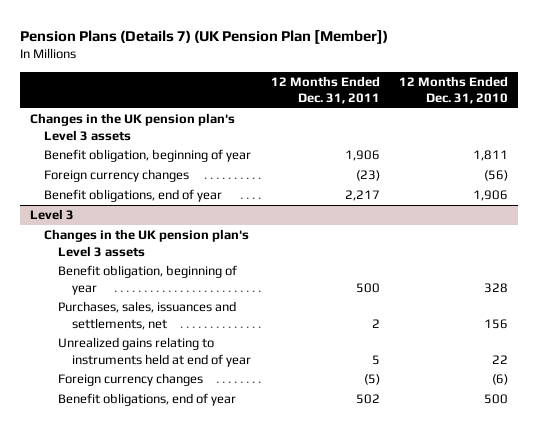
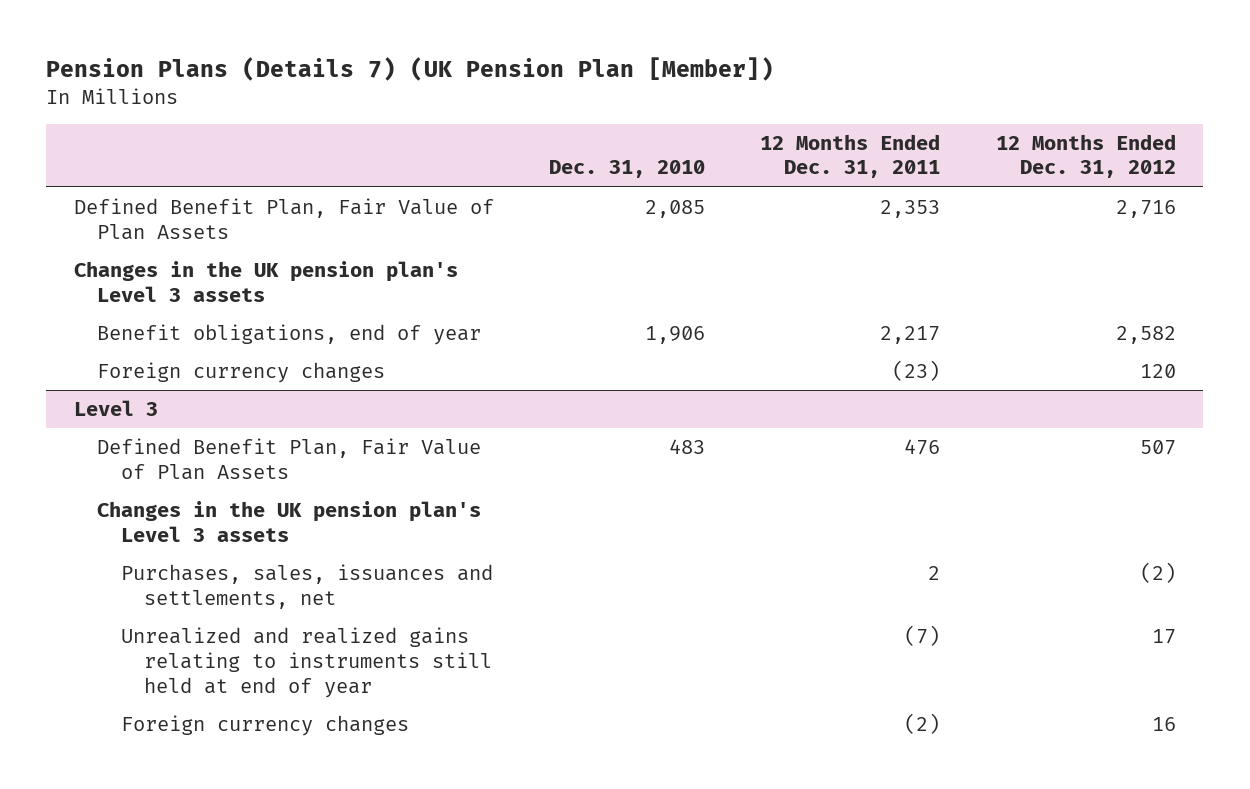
[399,75,509,105] 12 Months Ended Dec. 31, 2010 -> none
none -> [549,160,706,179] Dec. 31, 2010
none -> [995,133,1176,179] 12 Months Ended Dec. 31, 2012
none -> [74,197,495,240] Defined Benefit Plan, Fair Value of Plan Assets
[44,149,252,163] Benefit obligation, beginning of year -> none
[44,169,190,183] Foreign currency changes -> [97,361,386,383] Foreign currency changes
none -> [97,437,482,480] Defined Benefit Plan, Fair Value of Plan Assets
[58,265,238,295] Benefit obligation, beginning of year -> none
[58,393,237,407] Benefit obligations, end of year -> none
[58,337,252,367] Unrealized gains relating to instruments held at end of year -> [120,626,492,698] Unrealized and realized gains relating to instruments still held at end of year
[371,354,380,365] 5 -> [904,624,941,646] (7)
[363,374,380,386] (5) -> [904,712,941,734] (2)

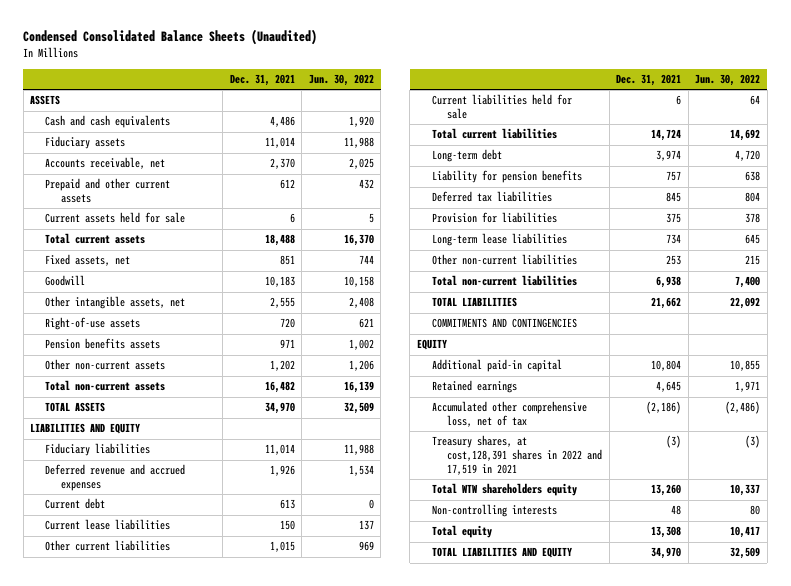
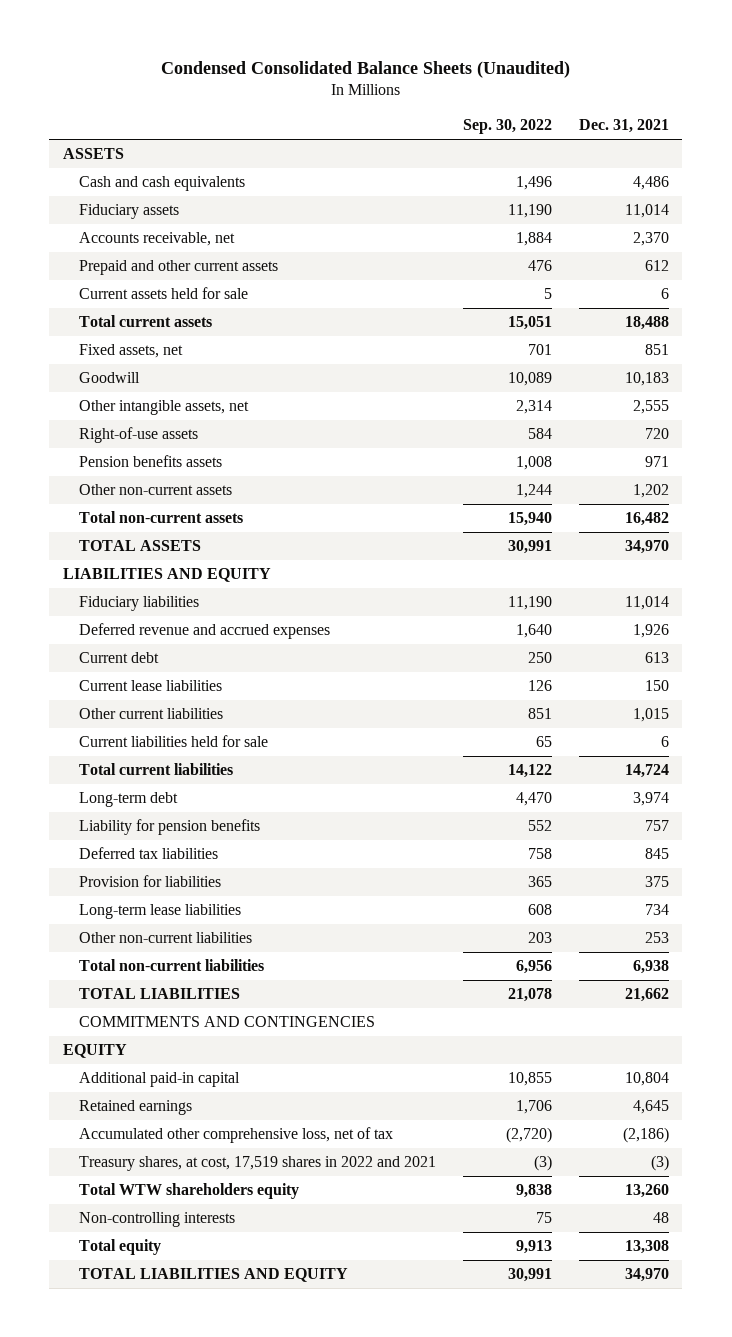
[308,74,374,87] Jun. 30, 2022 -> none
none -> [462,119,552,135] Sep. 30, 2022
[431,435,603,475] Treasury shares, at cost,128,391 shares in 2022 and 17,519 in 2021 -> [79,1156,437,1172] Treasury shares, at cost, 17,519 shares in 2022 and 2021

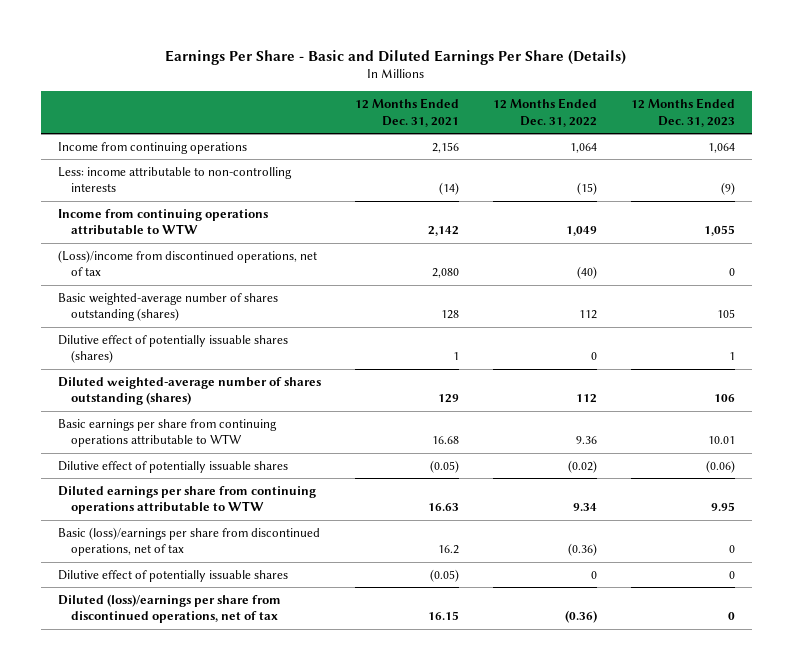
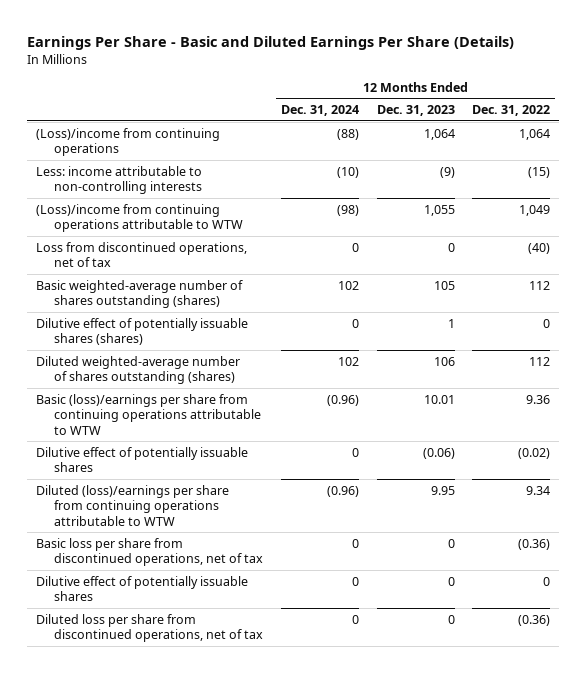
[354,98,459,127] 12 Months Ended Dec. 31, 2021 -> none
none -> [280,105,359,117] Dec. 31, 2024
[57,141,247,154] Income from continuing operations -> [35,127,220,157] (Loss)/income from continuing operations
[57,208,268,236] Income from continuing operations attributable to WTW -> [35,203,243,233] (Loss)/income from continuing operations attributable to WTW
[57,249,317,277] (Loss)/income from discontinued operations, net of tax -> [35,241,247,268] Loss from discontinued operations, net of tax
[57,418,277,448] Basic earnings per share from continuing operations attributable to WTW -> [35,393,261,435] Basic (loss)/earnings per share from continuing operations attributable to WTW
[57,485,316,515] Diluted earnings per share from continuing operations attributable to WTW -> [35,484,229,526] Diluted (loss)/earnings per share from continuing operations attributable to WTW
[57,526,320,557] Basic (loss)/earnings per share from discontinued operations, net of tax -> [35,537,263,567] Basic loss per share from discontinued operations, net of tax
[57,593,281,624] Diluted (loss)/earnings per share from discontinued operations, net of tax -> [35,613,263,643] Diluted loss per share from discontinued operations, net of tax

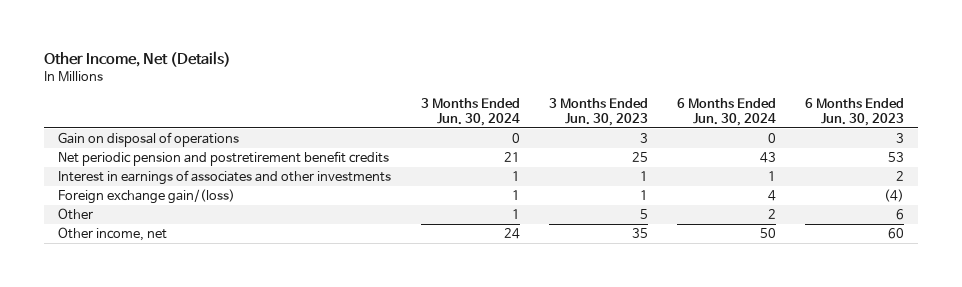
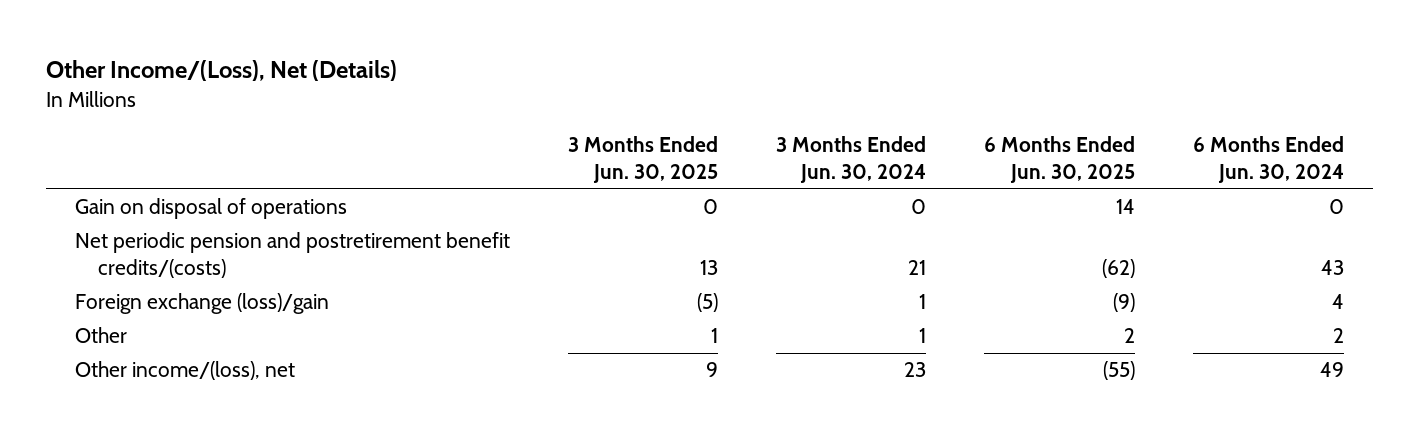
[43,50,231,67] Other Income, Net (Details) -> [46,60,398,82] Other Income/(Loss), Net (Details)
[548,97,648,127] 3 Months Ended Jun. 30, 2023 -> none
[804,97,904,127] 6 Months Ended Jun. 30, 2023 -> none
none -> [568,135,719,183] 3 Months Ended Jun. 30, 2025
none -> [983,135,1135,183] 6 Months Ended Jun. 30, 2025
[58,170,392,186] Interest in earnings of associates and other investments -> none
[58,151,390,167] Net periodic pension and postretirement benefit credits -> [75,232,511,279] Net periodic pension and postretirement benefit credits/(costs)
[58,189,236,205] Foreign exchange gain/(loss) -> [75,293,330,315] Foreign exchange (loss)/gain
[58,227,168,242] Other income, net -> [75,361,296,381] Other income/(loss), net
[503,228,520,240] 24 -> [903,362,926,378] 23
[759,228,776,239] 50 -> [1319,362,1344,378] 49

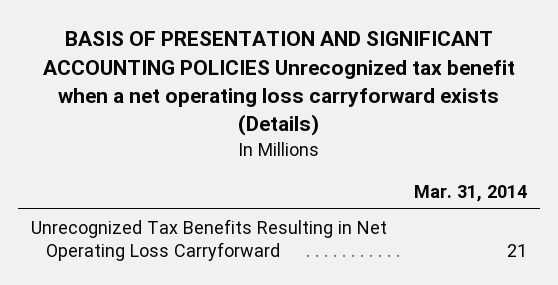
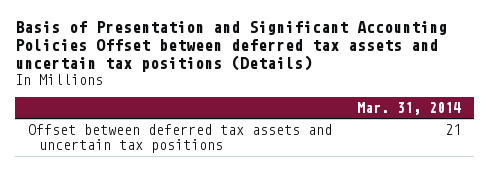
[42,31,515,137] BASIS OF PRESENTATION AND SIGNIFICANT ACCOUNTING POLICIES Unrecognized tax benefit when a net operating loss carryforward exists (Details) -> [15,21,448,73] Basis of Presentation and Significant Accounting Policies Offset between deferred tax assets and uncertain tax positions (Details)
[31,218,388,261] Unrecognized Tax Benefits Resulting in Net Operating Loss Carryforward -> [28,124,333,154] Offset between deferred tax assets and uncertain tax positions

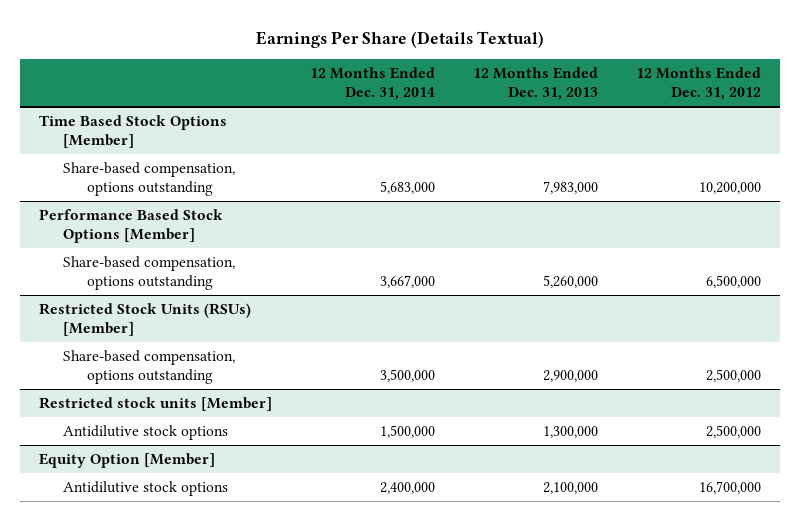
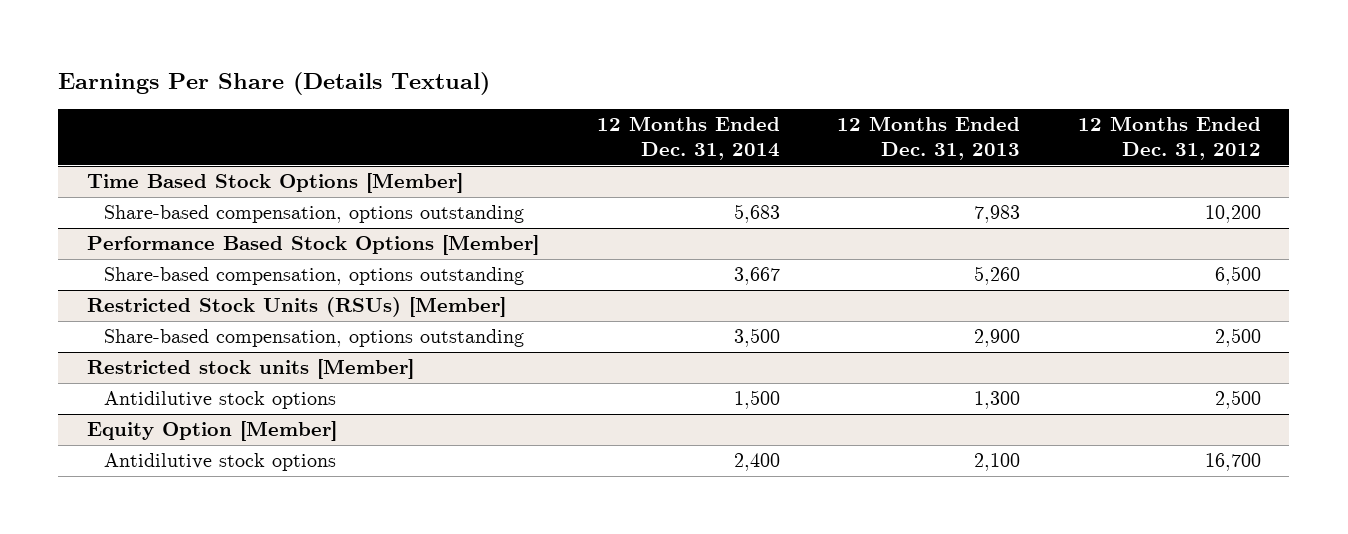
[379,181,435,195] 5,683,000 -> [733,204,780,224] 5,683
[542,181,598,195] 7,983,000 -> [974,205,1021,224] 7,983
[698,182,761,195] 10,200,000 -> [1204,205,1261,224] 10,200
[379,275,435,289] 3,667,000 -> [733,267,780,286] 3,667
[542,275,598,289] 5,260,000 -> [974,266,1021,286] 5,260
[705,275,761,289] 6,500,000 -> [1214,266,1261,286] 6,500
[379,369,435,383] 3,500,000 -> [733,328,780,348] 3,500
[542,370,598,383] 2,900,000 -> [974,329,1021,348] 2,900
[705,369,761,383] 2,500,000 -> [1214,328,1261,348] 2,500
[379,424,435,438] 1,500,000 -> [733,390,780,410] 1,500
[542,425,598,438] 1,300,000 -> [974,391,1021,410] 1,300
[705,424,761,438] 2,500,000 -> [1214,390,1261,410] 2,500
[379,481,435,494] 2,400,000 -> [733,453,780,472] 2,400
[542,481,598,494] 2,100,000 -> [974,453,1021,472] 2,100
[698,480,761,494] 16,700,000 -> [1204,453,1261,472] 16,700

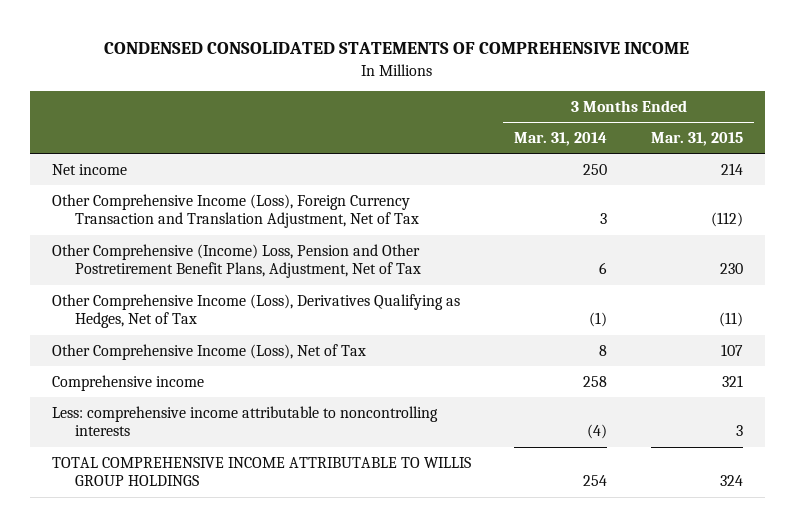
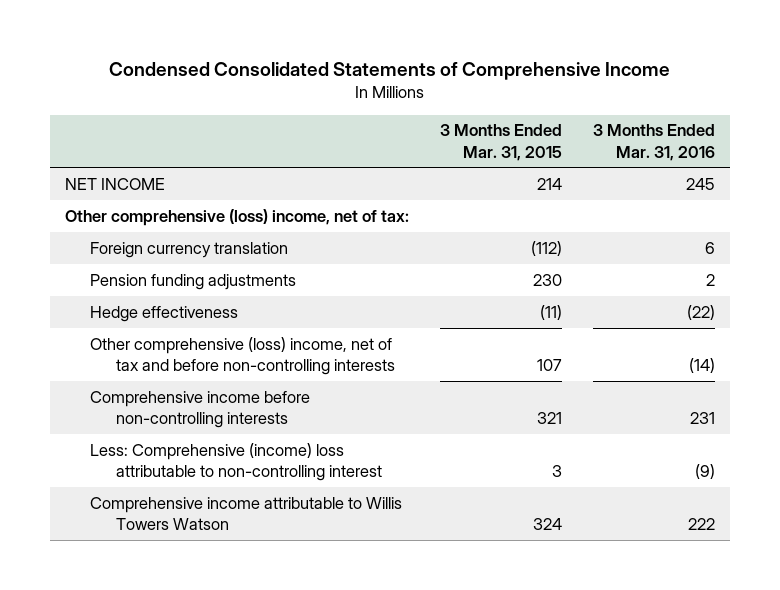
[104,42,690,55] CONDENSED CONSOLIDATED STATEMENTS OF COMPREHENSIVE INCOME -> [108,61,670,80] Condensed Consolidated Statements of Comprehensive Income
[514,132,608,147] Mar. 31, 2014 -> none
none -> [592,124,715,161] 3 Months Ended Mar. 31, 2016
[51,163,127,175] Net income -> [65,177,166,190] NET INCOME
none -> [65,208,410,226] Other comprehensive (loss) income, net of tax:
[51,193,419,229] Other Comprehensive Income (Loss), Foreign Currency Transaction and Translation Adjustment, Net of Tax -> [90,241,289,258] Foreign currency translation
[51,243,421,279] Other Comprehensive (Income) Loss, Pension and Other Postretirement Benefit Plans, Adjustment, Net of Tax -> [90,273,297,290] Pension funding adjustments
[51,293,460,329] Other Comprehensive Income (Loss), Derivatives Qualifying as Hedges, Net of Tax -> [90,305,239,322] Hedge effectiveness
[51,343,366,360] Other Comprehensive Income (Loss), Net of Tax -> [90,336,395,376] Other comprehensive (loss) income, net of tax and before non-controlling interests
[51,374,204,391] Comprehensive income -> [90,390,311,429] Comprehensive income before non-controlling interests
[51,405,438,437] Less: comprehensive income attributable to noncontrolling interests -> [90,442,382,482] Less: Comprehensive (income) loss attributable to non-controlling interest
[51,456,471,487] TOTAL COMPREHENSIVE INCOME ATTRIBUTABLE TO WILLIS GROUP HOLDINGS -> [90,496,403,531] Comprehensive income attributable to Willis Towers Watson

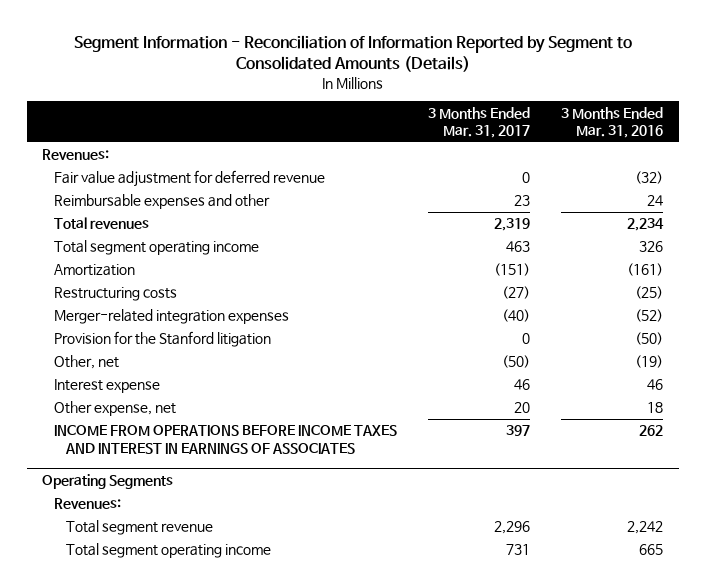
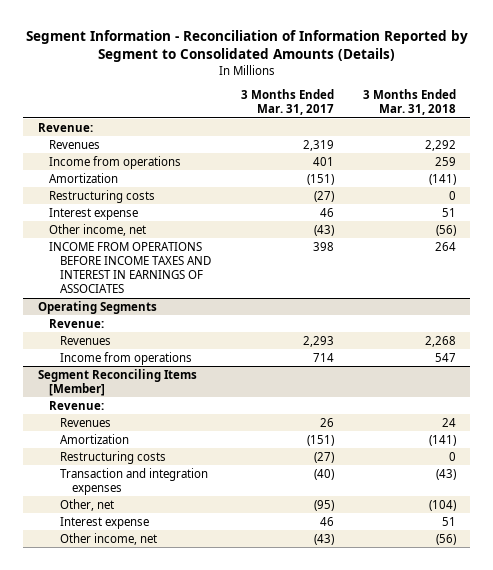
[561,106,664,139] 3 Months Ended Mar. 31, 2016 -> none
none -> [362,89,456,116] 3 Months Ended Mar. 31, 2018
[54,170,326,188] Fair value adjustment for deferred revenue -> none
[54,194,271,210] Reimbursable expenses and other -> none
[54,240,260,256] Total segment operating income -> none
[42,149,110,161] Revenues: -> [37,122,93,132] Revenue:
[54,217,150,230] Total revenues -> [49,139,101,149] Revenues
none -> [49,155,182,169] Income from operations
[54,309,290,325] Merger-related integration expenses -> none
[54,331,272,348] Provision for the Stanford litigation -> none
[54,355,120,370] Other, net -> none
[54,401,177,417] Other expense, net -> [49,223,147,236] Other income, net
[514,402,531,414] 20 -> [313,224,334,236] (43)
[506,425,531,437] 397 -> [312,241,334,251] 398
[66,520,214,536] Total segment revenue -> none
[66,543,272,559] Total segment operating income -> none
[54,498,122,510] Revenues: -> [49,318,105,328] Revenue:
none -> [60,335,112,345] Revenues
none -> [60,351,193,365] Income from operations
none -> [37,368,197,396] Segment Reconciling Items [Member]
none -> [49,400,105,410] Revenue:
none -> [60,417,112,427] Revenues
none -> [60,433,130,444] Amortization
none -> [60,450,167,464] Restructuring costs
none -> [60,467,209,495] Transaction and integration expenses
none -> [60,498,115,511] Other, net
none -> [60,516,150,529] Interest expense
none -> [60,532,158,545] Other income, net

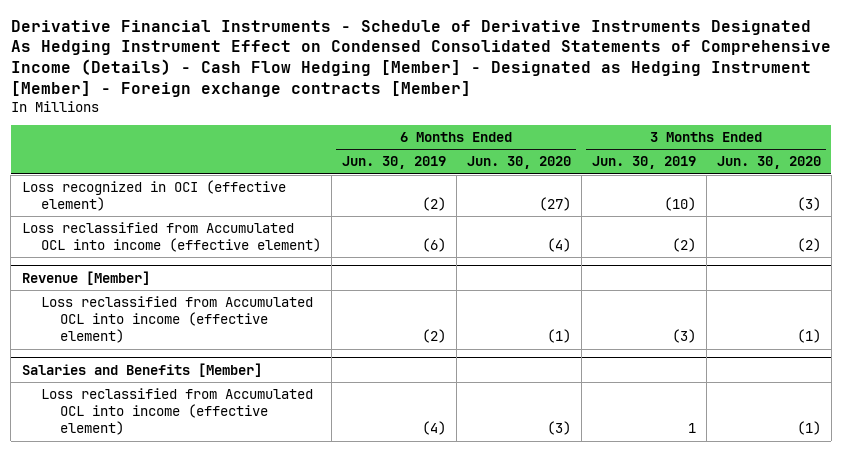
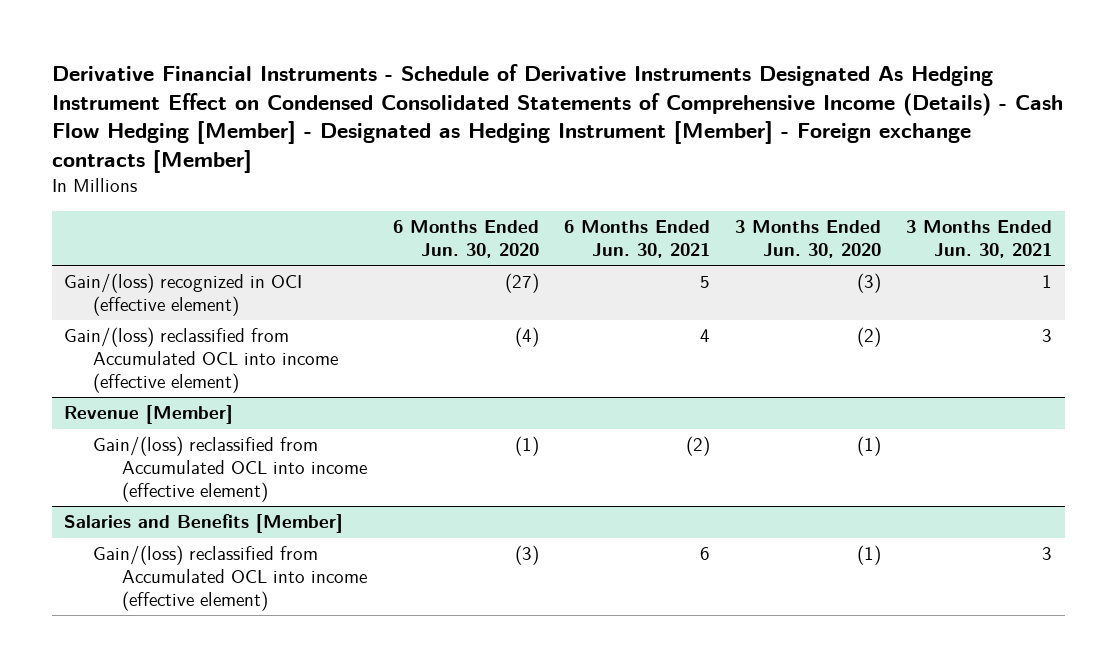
[341,156,446,170] Jun. 30, 2019 -> none
[591,156,696,170] Jun. 30, 2019 -> none
none -> [563,220,710,259] 6 Months Ended Jun. 30, 2021
none -> [906,220,1053,259] 3 Months Ended Jun. 30, 2021
[21,179,286,212] Loss recognized in OCI (effective element) -> [64,273,303,316] Gain/(loss) recognized in OCI (effective element)
[21,221,321,253] Loss reclassified from Accumulated OCL into income (effective element) -> [64,327,339,393] Gain/(loss) reclassified from Accumulated OCL into income (effective element)
[40,295,313,344] Loss reclassified from Accumulated OCL into income (effective element) -> [93,436,368,502] Gain/(loss) reclassified from Accumulated OCL into income (effective element)
[40,387,313,436] Loss reclassified from Accumulated OCL into income (effective element) -> [93,545,368,611] Gain/(loss) reclassified from Accumulated OCL into income (effective element)

